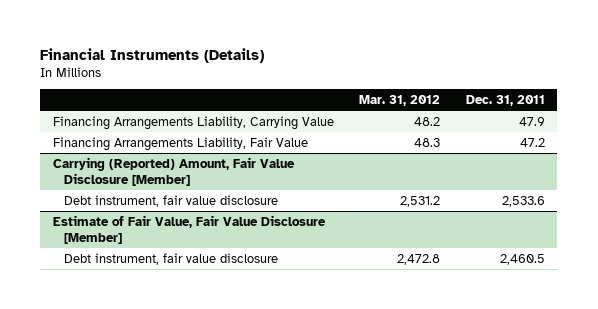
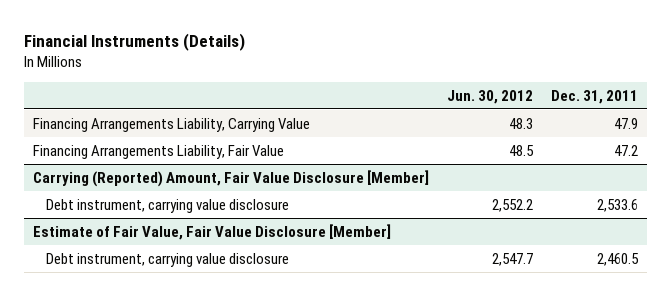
[359,94,441,106] Mar. 31, 2012 -> none
none -> [446,89,533,104] Jun. 30, 2012
[64,194,279,207] Debt instrument, fair value disclosure -> [45,198,289,213] Debt instrument, carrying value disclosure
[64,252,279,265] Debt instrument, fair value disclosure -> [45,252,289,267] Debt instrument, carrying value disclosure

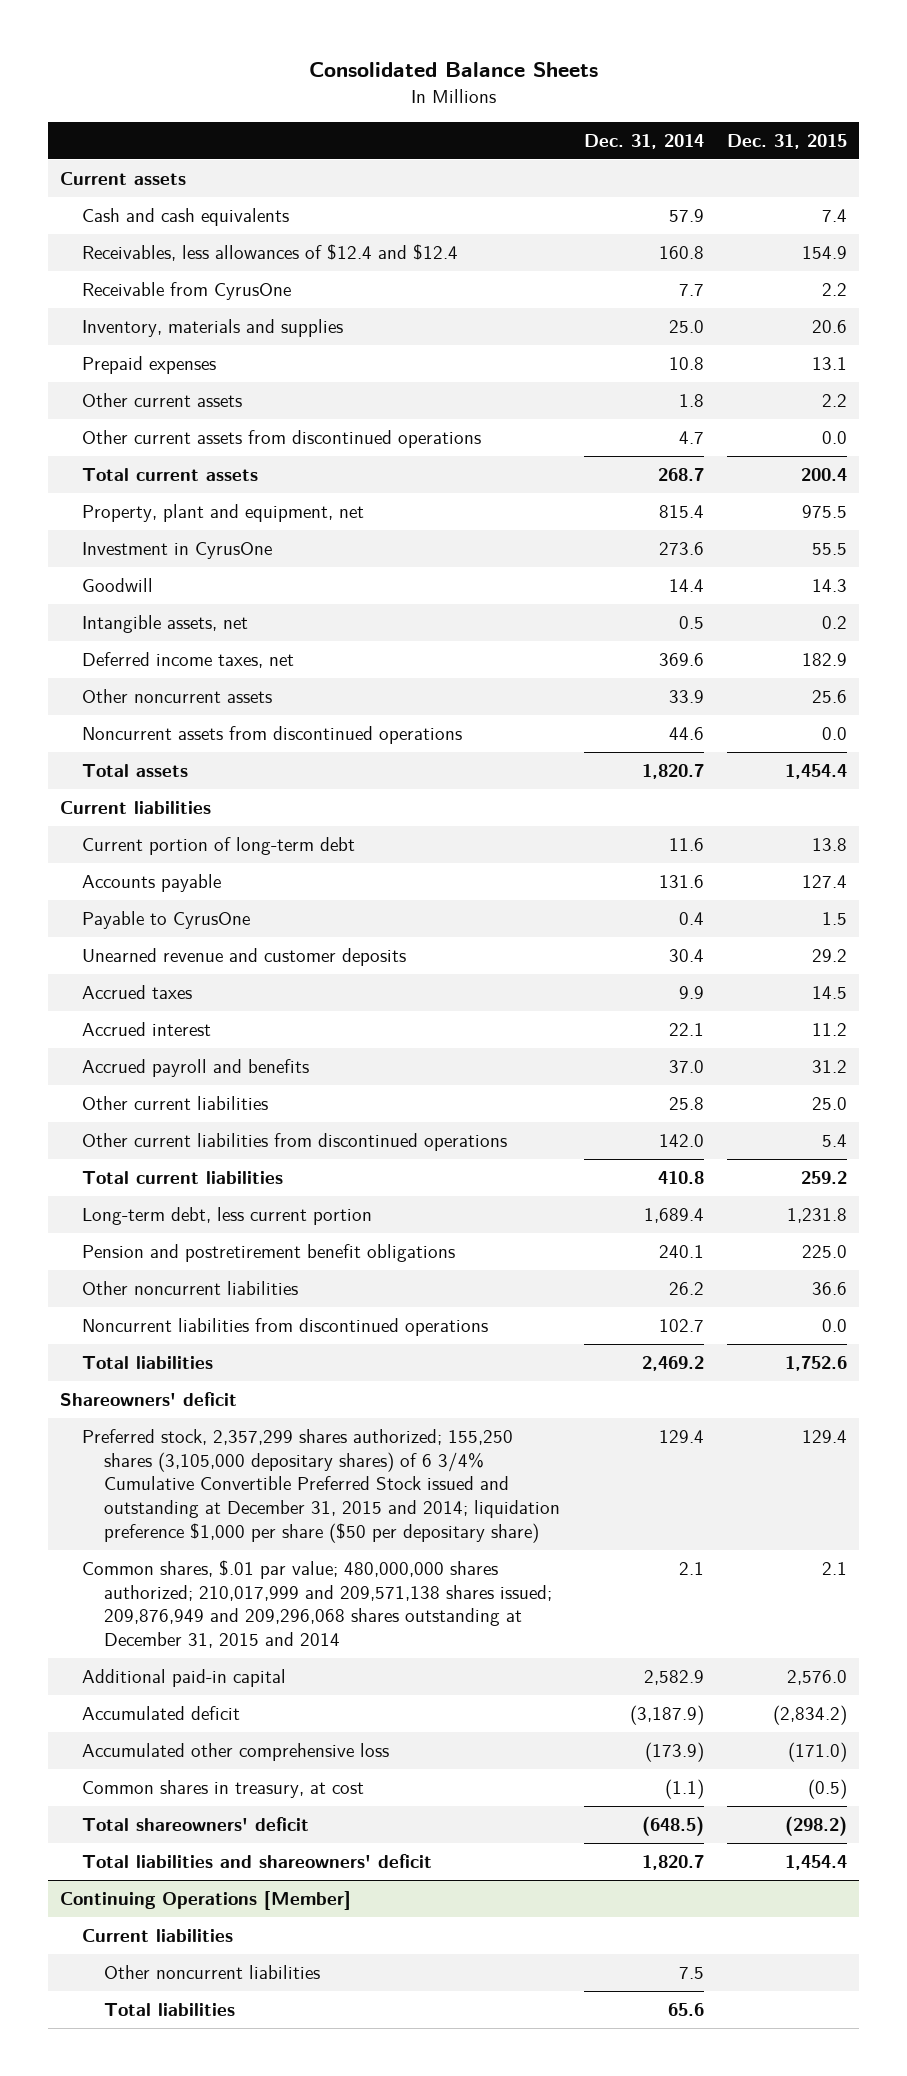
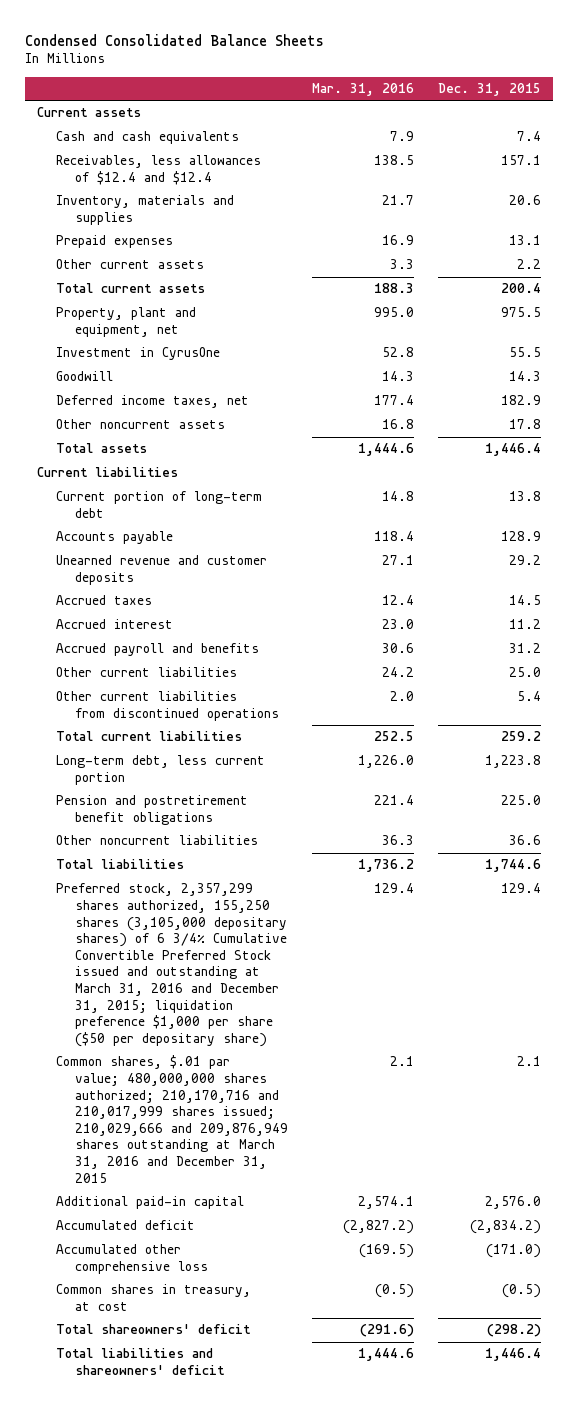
[308,62,598,78] Consolidated Balance Sheets -> [24,33,324,46] Condensed Consolidated Balance Sheets
[583,133,704,149] Dec. 31, 2014 -> none
none -> [311,83,414,97] Mar. 31, 2016
[81,282,291,301] Receivable from CyrusOne -> none
[802,246,848,260] 154.9 -> [500,155,541,166] 157.1
[81,430,481,449] Other current assets from discontinued operations -> none
[81,615,248,634] Intangible assets, net -> none
[81,726,462,745] Noncurrent assets from discontinued operations -> none
[812,690,848,704] 25.6 -> [508,419,541,430] 17.8
[785,764,848,780] 1,454.4 -> [484,443,541,457] 1,446.4
[81,911,250,930] Payable to CyrusOne -> none
[802,875,848,889] 127.4 -> [500,531,541,542] 128.9
[787,1208,848,1224] 1,231.8 -> [484,755,541,769] 1,223.8
[81,1318,488,1337] Noncurrent liabilities from discontinued operations -> none
[59,1392,237,1407] Shareowners' deficit -> none
[785,1356,848,1372] 1,752.6 -> [484,859,541,873] 1,744.6
[81,1429,560,1543] Preferred stock, 2,357,299 shares authorized; 155,250 shares (3,105,000 depositary shares) of 6 3/4% Cumulative Convertible Preferred Stock issued and outstanding at December 31, 2015 and 2014; liquidation preference $1,000 per share ($50 per depositary share) -> [55,883,287,1047] Preferred stock, 2,357,299 shares authorized, 155,250 shares (3,105,000 depositary shares) of 6 3/4% Cumulative Convertible Preferred Stock issued and outstanding at March 31, 2016 and December 31, 2015; liquidation preference $1,000 per share ($50 per depositary share)
[81,1560,552,1649] Common shares, $.01 par value; 480,000,000 shares authorized; 210,017,999 and 209,571,138 shares issued; 209,876,949 and 209,296,068 shares outstanding at December 31, 2015 and 2014 -> [55,1055,288,1183] Common shares, $.01 par value; 480,000,000 shares authorized; 210,170,716 and 210,017,999 shares issued; 210,029,666 and 209,876,949 shares outstanding at March 31, 2016 and December 31, 2015
[59,1891,351,1911] Continuing Operations [Member] -> none
[81,1929,233,1943] Current liabilities -> none
[103,1965,320,1980] Other noncurrent liabilities -> none
[103,2003,235,2017] Total liabilities -> none
[785,1855,848,1871] 1,454.4 -> [484,1348,541,1362] 1,446.4

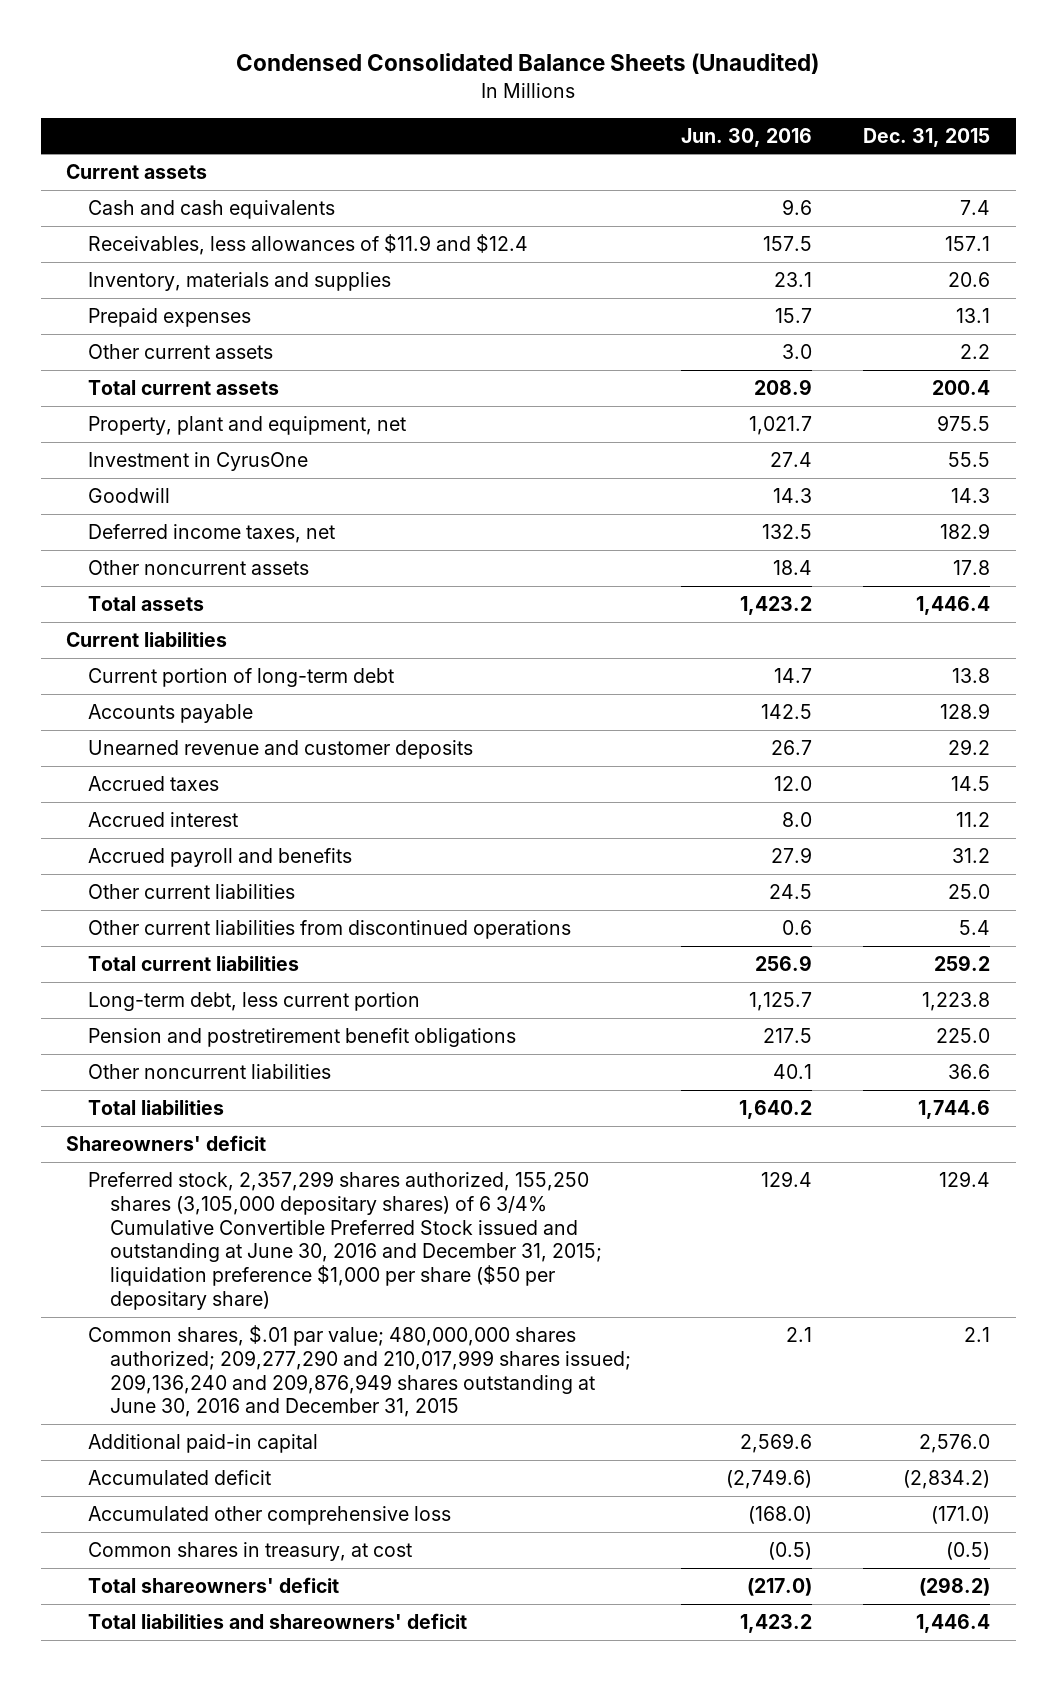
[24,33,324,46] Condensed Consolidated Balance Sheets -> [236,53,820,75] Condensed Consolidated Balance Sheets (Unaudited)
[311,83,414,97] Mar. 31, 2016 -> none
none -> [681,127,813,147] Jun. 30, 2016
[55,155,261,186] Receivables, less allowances of $12.4 and $12.4 -> [87,234,528,256] Receivables, less allowances of $11.9 and $12.4
none -> [66,1135,267,1152] Shareowners' deficit
[55,883,287,1047] Preferred stock, 2,357,299 shares authorized, 155,250 shares (3,105,000 depositary shares) of 6 3/4% Cumulative Convertible Preferred Stock issued and outstanding at March 31, 2016 and December 31, 2015; liquidation preference $1,000 per share ($50 per depositary share) -> [87,1171,602,1311] Preferred stock, 2,357,299 shares authorized, 155,250 shares (3,105,000 depositary shares) of 6 3/4% Cumulative Convertible Preferred Stock issued and outstanding at June 30, 2016 and December 31, 2015; liquidation preference $1,000 per share ($50 per depositary share)
[55,1055,288,1183] Common shares, $.01 par value; 480,000,000 shares authorized; 210,170,716 and 210,017,999 shares issued; 210,029,666 and 209,876,949 shares outstanding at March 31, 2016 and December 31, 2015 -> [87,1325,631,1418] Common shares, $.01 par value; 480,000,000 shares authorized; 209,277,290 and 210,017,999 shares issued; 209,136,240 and 209,876,949 shares outstanding at June 30, 2016 and December 31, 2015

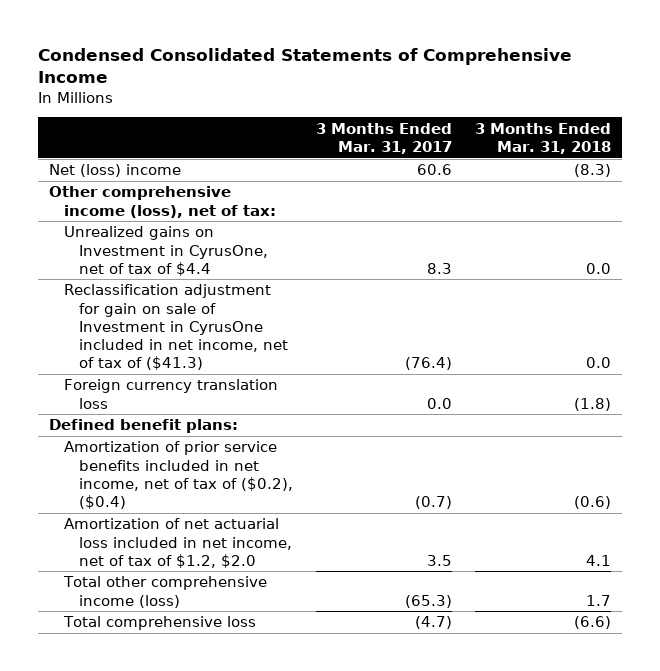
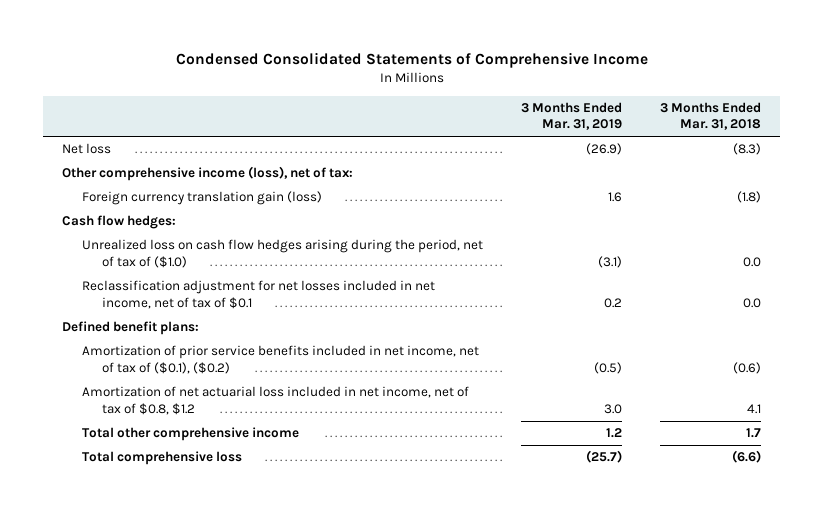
[315,122,452,154] 3 Months Ended Mar. 31, 2017 -> none
none -> [520,102,622,131] 3 Months Ended Mar. 31, 2019
[49,164,182,178] Net (loss) income -> [62,143,112,155] Net loss
[64,226,268,276] Unrealized gains on Investment in CyrusOne, net of tax of $4.4 -> none
[64,284,288,371] Reclassification adjustment for gain on sale of Investment in CyrusOne included in net income, net of tax of ($41.3) -> none
[64,379,279,409] Foreign currency translation loss -> [81,191,322,206] Foreign currency translation gain (loss)
none -> [62,215,177,230] Cash flow hedges:
none -> [81,239,483,268] Unrealized loss on cash flow hedges arising during the period, net of tax of ($1.0)
none -> [81,280,435,309] Reclassification adjustment for net losses included in net income, net of tax of $0.1
[64,441,293,509] Amortization of prior service benefits included in net income, net of tax of ($0.2), ($0.4) -> [81,345,479,374] Amortization of prior service benefits included in net income, net of tax of ($0.1), ($0.2)
[64,518,292,568] Amortization of net actuarial loss included in net income, net of tax of $1.2, $2.0 -> [81,386,469,415] Amortization of net actuarial loss included in net income, net of tax of $0.8, $1.2
[63,576,268,608] Total other comprehensive income (loss) -> [81,427,299,442] Total other comprehensive income

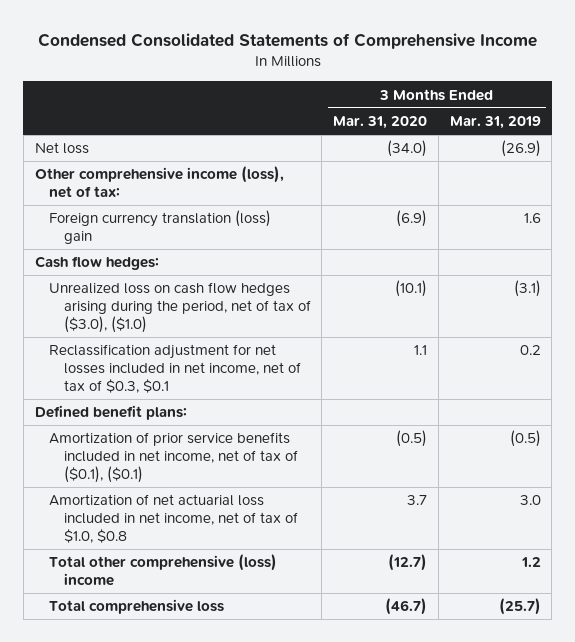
[660,102,762,131] 3 Months Ended Mar. 31, 2018 -> none
none -> [333,115,428,129] Mar. 31, 2020
[81,191,322,206] Foreign currency translation gain (loss) -> [49,210,272,244] Foreign currency translation (loss) gain
[81,239,483,268] Unrealized loss on cash flow hedges arising during the period, net of tax of ($1.0) -> [49,282,311,333] Unrealized loss on cash flow hedges arising during the period, net of tax of ($3.0), ($1.0)
[81,280,435,309] Reclassification adjustment for net losses included in net income, net of tax of $0.1 -> [49,344,301,393] Reclassification adjustment for net losses included in net income, net of tax of $0.3, $0.1
[81,345,479,374] Amortization of prior service benefits included in net income, net of tax of ($0.1), ($0.2) -> [49,432,298,483] Amortization of prior service benefits included in net income, net of tax of ($0.1), ($0.1)
[81,386,469,415] Amortization of net actuarial loss included in net income, net of tax of $0.8, $1.2 -> [49,494,298,543] Amortization of net actuarial loss included in net income, net of tax of $1.0, $0.8
[81,427,299,442] Total other comprehensive income -> [49,554,278,586] Total other comprehensive (loss) income

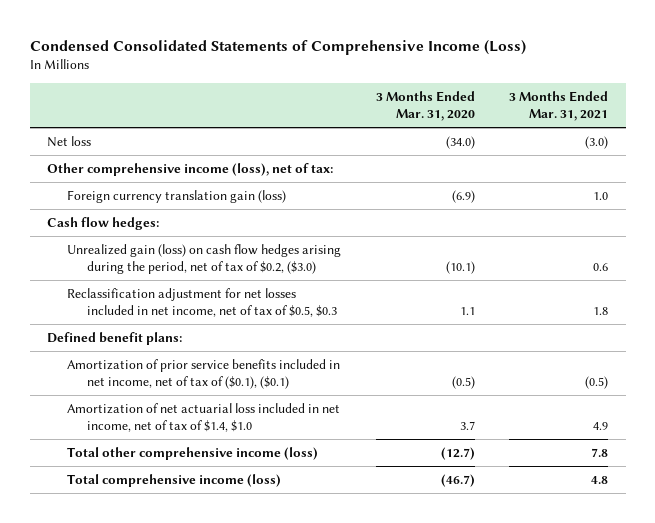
[37,33,537,50] Condensed Consolidated Statements of Comprehensive Income -> [29,39,526,55] Condensed Consolidated Statements of Comprehensive Income (Loss)
[449,115,541,129] Mar. 31, 2019 -> none
none -> [509,91,609,121] 3 Months Ended Mar. 31, 2021
[49,210,272,244] Foreign currency translation (loss) gain -> [66,190,286,204] Foreign currency translation gain (loss)
[49,282,311,333] Unrealized loss on cash flow hedges arising during the period, net of tax of ($3.0), ($1.0) -> [66,244,341,274] Unrealized gain (loss) on cash flow hedges arising during the period, net of tax of $0.2, ($3.0)
[49,344,301,393] Reclassification adjustment for net losses included in net income, net of tax of $0.3, $0.1 -> [66,288,337,317] Reclassification adjustment for net losses included in net income, net of tax of $0.5, $0.3
[49,494,298,543] Amortization of net actuarial loss included in net income, net of tax of $1.0, $0.8 -> [66,403,340,432] Amortization of net actuarial loss included in net income, net of tax of $1.4, $1.0
[49,554,278,586] Total other comprehensive (loss) income -> [66,447,318,461] Total other comprehensive income (loss)
[49,599,225,615] Total comprehensive loss -> [66,474,281,488] Total comprehensive income (loss)

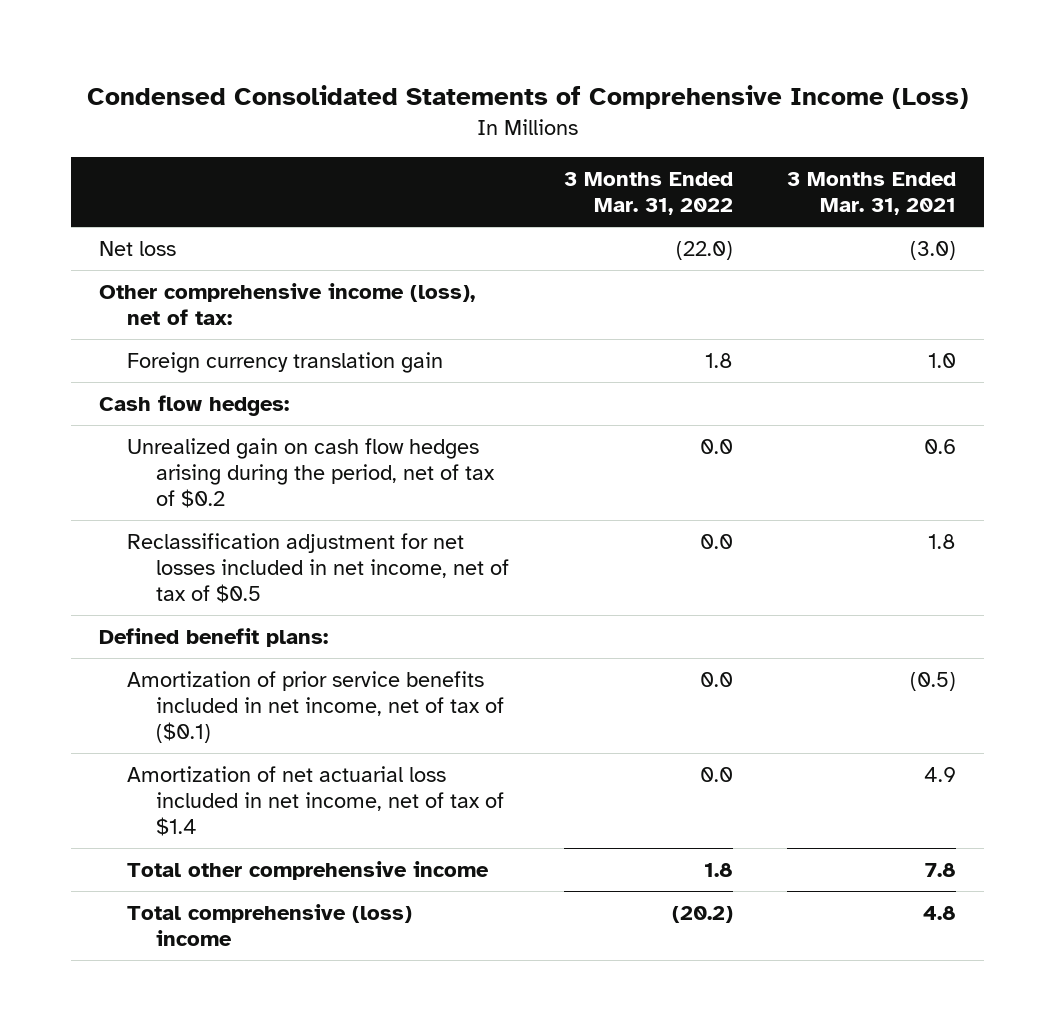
[375,91,475,121] 3 Months Ended Mar. 31, 2020 -> none
none -> [563,171,733,216] 3 Months Ended Mar. 31, 2022
[66,190,286,204] Foreign currency translation gain (loss) -> [127,351,444,373] Foreign currency translation gain
[66,244,341,274] Unrealized gain (loss) on cash flow hedges arising during the period, net of tax of $0.2, ($3.0) -> [127,437,495,509] Unrealized gain on cash flow hedges arising during the period, net of tax of $0.2
[66,288,337,317] Reclassification adjustment for net losses included in net income, net of tax of $0.5, $0.3 -> [127,532,509,604] Reclassification adjustment for net losses included in net income, net of tax of $0.5
[66,359,340,389] Amortization of prior service benefits included in net income, net of tax of ($0.1), ($0.1) -> [127,670,504,744] Amortization of prior service benefits included in net income, net of tax of ($0.1)
[66,403,340,432] Amortization of net actuarial loss included in net income, net of tax of $1.4, $1.0 -> [127,765,504,837] Amortization of net actuarial loss included in net income, net of tax of $1.4
[66,447,318,461] Total other comprehensive income (loss) -> [127,860,490,880] Total other comprehensive income
[66,474,281,488] Total comprehensive income (loss) -> [127,903,413,947] Total comprehensive (loss) income

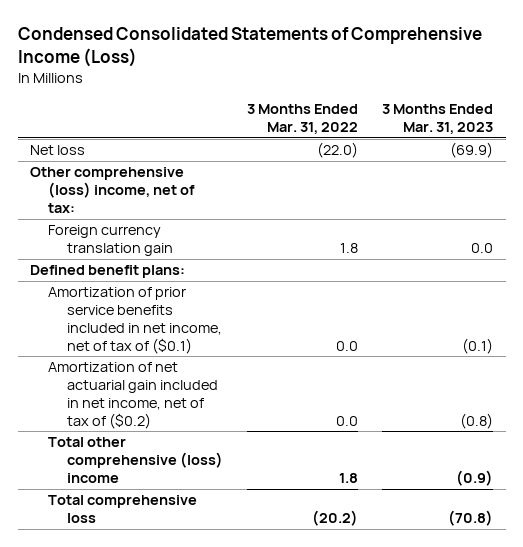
[787,171,957,216] 3 Months Ended Mar. 31, 2021 -> none
none -> [382,104,494,135] 3 Months Ended Mar. 31, 2023
[98,282,475,326] Other comprehensive income (loss), net of tax: -> [29,167,196,213] Other comprehensive (loss) income, net of tax:
[98,394,289,416] Cash flow hedges: -> none
[127,437,495,509] Unrealized gain on cash flow hedges arising during the period, net of tax of $0.2 -> none
[127,532,509,604] Reclassification adjustment for net losses included in net income, net of tax of $0.5 -> none
[127,765,504,837] Amortization of net actuarial loss included in net income, net of tax of $1.4 -> [48,362,219,429] Amortization of net actuarial gain included in net income, net of tax of ($0.2)
[127,860,490,880] Total other comprehensive income -> [48,437,224,483] Total other comprehensive (loss) income
[127,903,413,947] Total comprehensive (loss) income -> [48,495,198,524] Total comprehensive loss

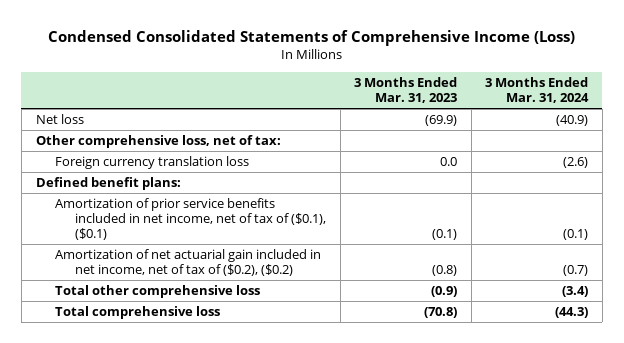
[247,104,359,135] 3 Months Ended Mar. 31, 2022 -> none
none -> [485,77,590,104] 3 Months Ended Mar. 31, 2024
[29,167,196,213] Other comprehensive (loss) income, net of tax: -> [35,135,281,149] Other comprehensive loss, net of tax:
[48,225,174,257] Foreign currency translation gain -> [55,156,250,170] Foreign currency translation loss
[48,287,223,354] Amortization of prior service benefits included in net income, net of tax of ($0.1) -> [55,198,327,241] Amortization of prior service benefits included in net income, net of tax of ($0.1), ($0.1)
[48,362,219,429] Amortization of net actuarial gain included in net income, net of tax of ($0.2) -> [55,249,322,277] Amortization of net actuarial gain included in net income, net of tax of ($0.2), ($0.2)
[48,437,224,483] Total other comprehensive (loss) income -> [55,285,261,299] Total other comprehensive loss

